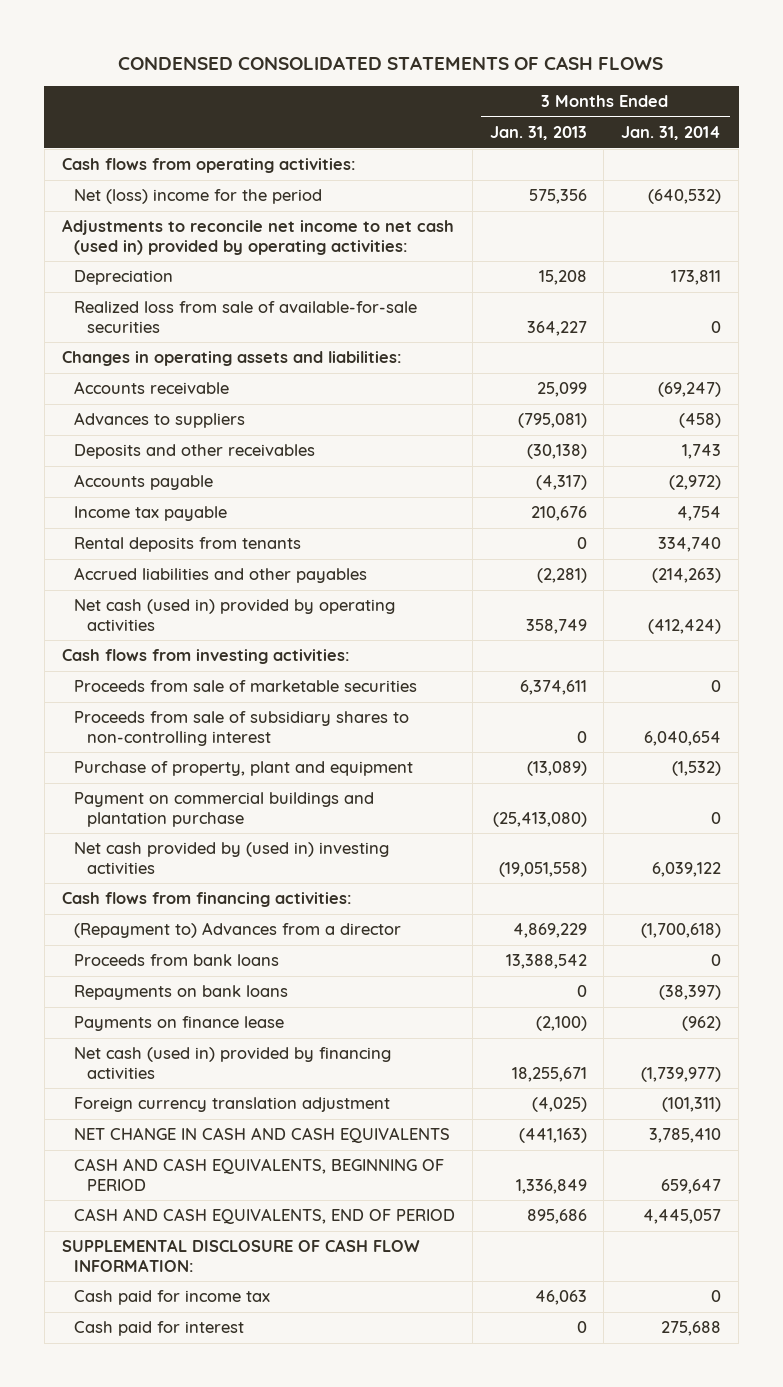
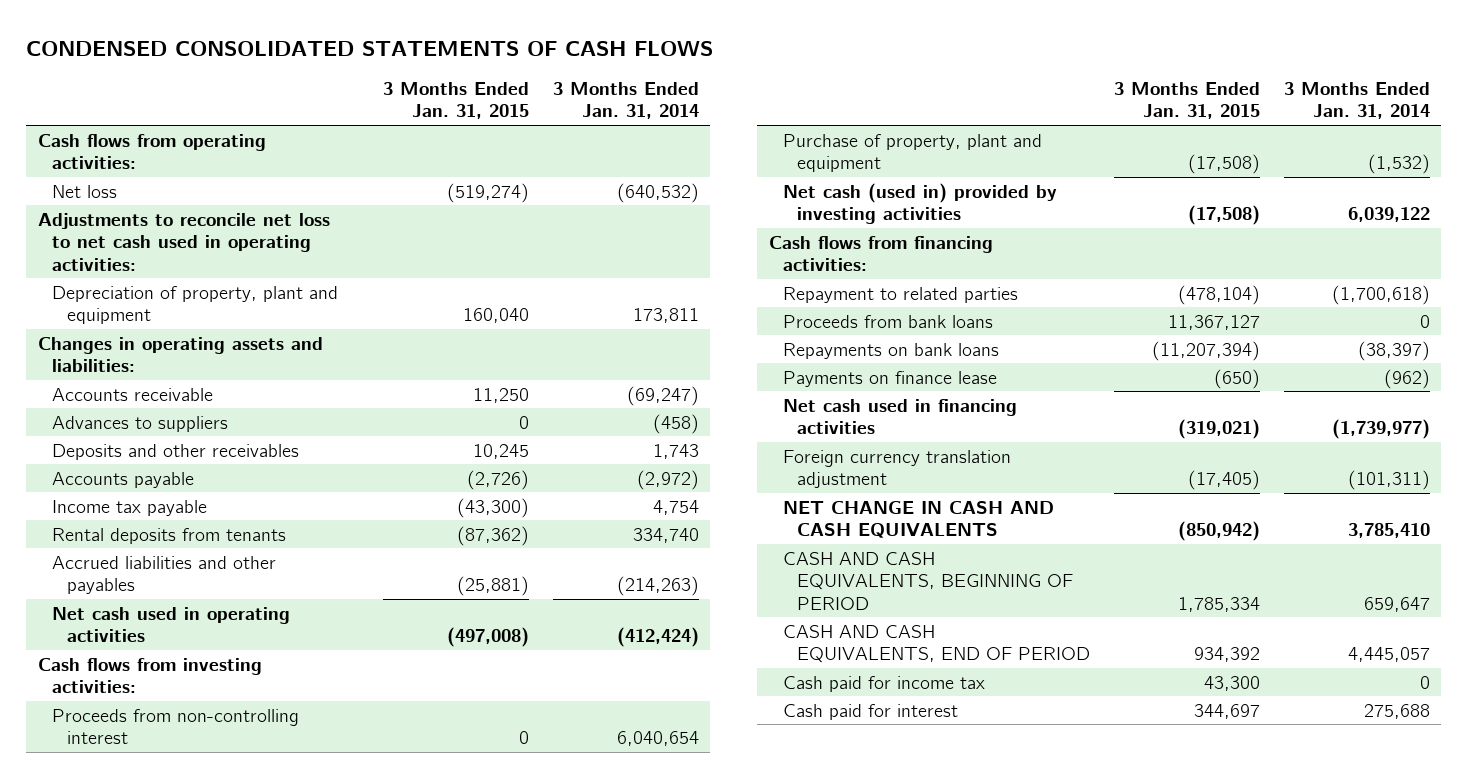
[489,126,587,141] Jan. 31, 2013 -> none
none -> [383,81,530,120] 3 Months Ended Jan. 31, 2015
[74,301,418,333] Realized loss from sale of available-for-sale securities -> none
[74,189,323,205] Net (loss) income for the period -> [52,184,118,198] Net loss
[61,219,454,255] Adjustments to reconcile net income to net cash (used in) provided by operating activities: -> [38,212,331,271] Adjustments to reconcile net loss to net cash used in operating activities:
[74,270,174,286] Depreciation -> [52,285,339,325] Depreciation of property, plant and equipment
[74,599,396,631] Net cash (used in) provided by operating activities -> [52,606,291,643] Net cash used in operating activities
[74,680,418,693] Proceeds from sale of marketable securities -> none
[74,711,410,746] Proceeds from sale of subsidiary shares to non-controlling interest -> [52,708,300,745] Proceeds from non-controlling interest
[74,792,375,827] Payment on commercial buildings and plantation purchase -> none
[74,842,390,874] Net cash provided by (used in) investing activities -> [783,182,1058,225] Net cash (used in) provided by investing activities
[74,922,402,939] (Repayment to) Advances from a director -> [783,286,1019,303] Repayment to related parties
[74,1047,392,1079] Net cash (used in) provided by financing activities -> [783,398,1018,435] Net cash used in financing activities
[61,1239,420,1272] SUPPLEMENTAL DISCLOSURE OF CASH FLOW INFORMATION: -> none

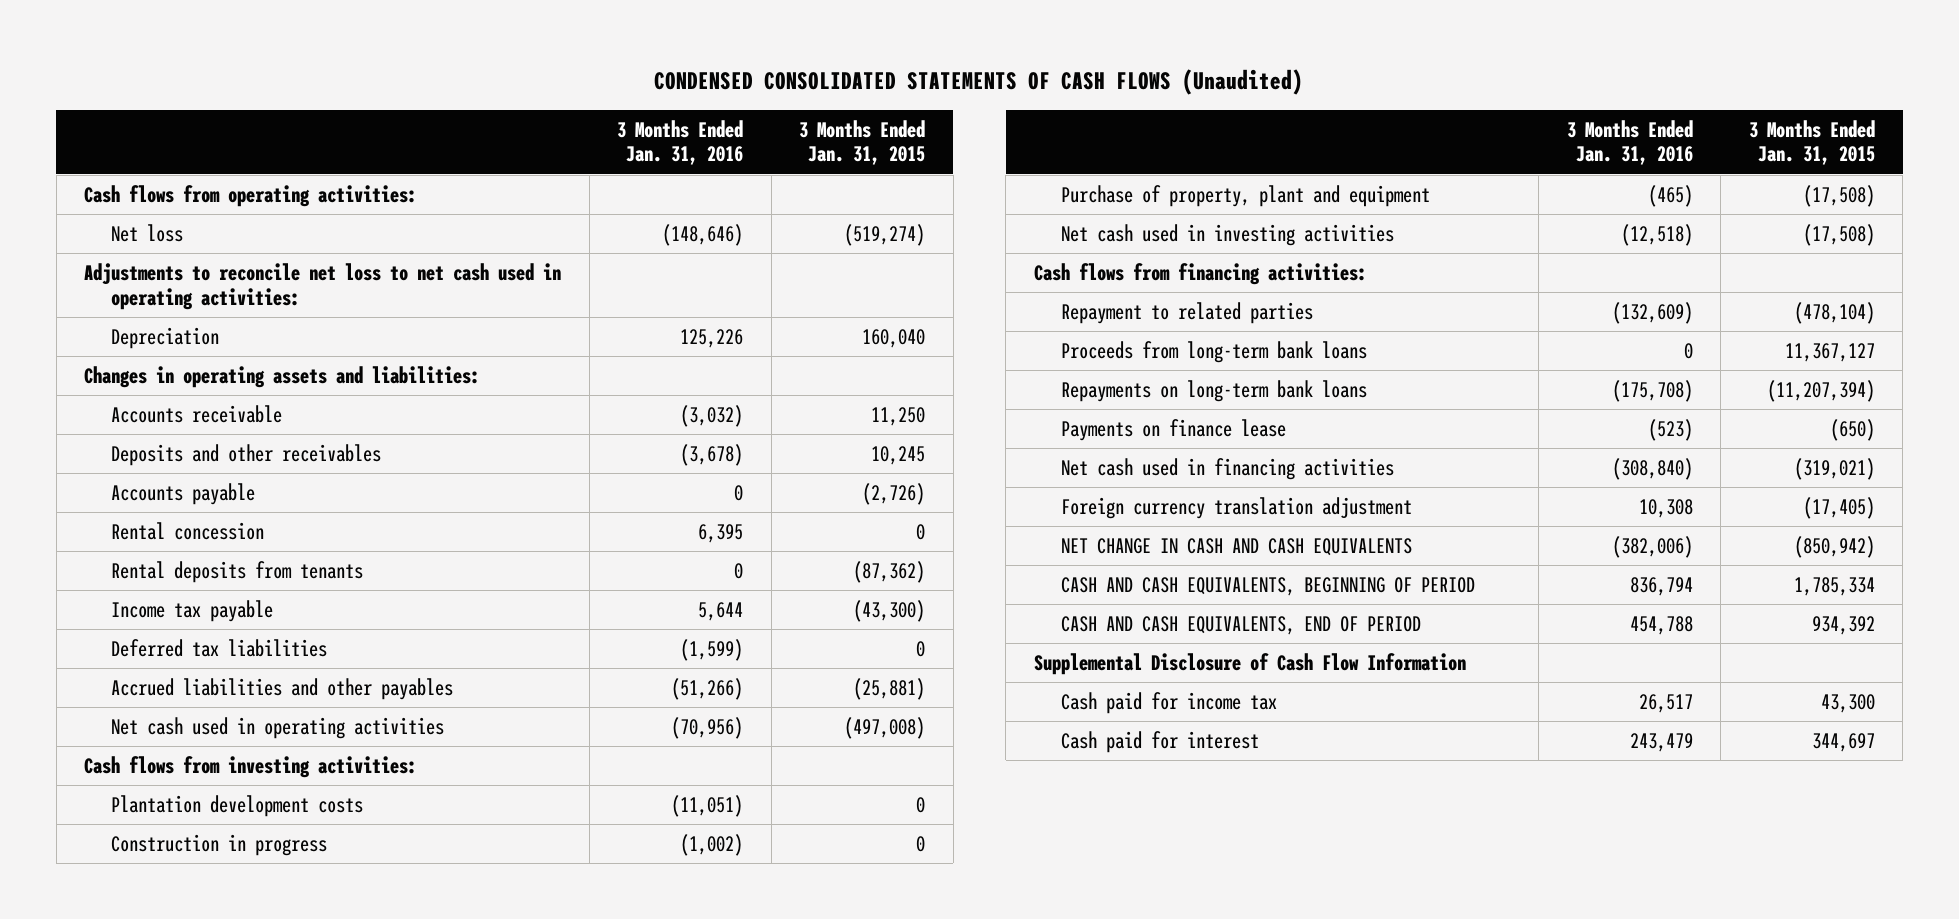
[26,40,714,56] CONDENSED CONSOLIDATED STATEMENTS OF CASH FLOWS -> [654,68,1304,95] CONDENSED CONSOLIDATED STATEMENTS OF CASH FLOWS (Unaudited)
[552,81,699,120] 3 Months Ended Jan. 31, 2014 -> none
none -> [617,119,744,166] 3 Months Ended Jan. 31, 2016
[52,285,339,325] Depreciation of property, plant and equipment -> [111,326,220,349] Depreciation
[52,415,229,432] Advances to suppliers -> none
none -> [111,521,265,540] Rental concession
[52,499,208,516] Income tax payable -> [111,599,274,622] Income tax payable
none -> [111,638,328,657] Deferred tax liabilities
[52,708,300,745] Proceeds from non-controlling interest -> none
none -> [111,794,364,817] Plantation development costs
none -> [111,833,328,856] Construction in progress
[783,182,1058,225] Net cash (used in) provided by investing activities -> [1061,223,1395,246] Net cash used in investing activities
[783,314,994,328] Proceeds from bank loans -> [1061,340,1368,363] Proceeds from long-term bank loans
[783,342,1000,359] Repayments on bank loans -> [1061,379,1368,402] Repayments on long-term bank loans
none -> [1033,652,1466,675] Supplemental Disclosure of Cash Flow Information

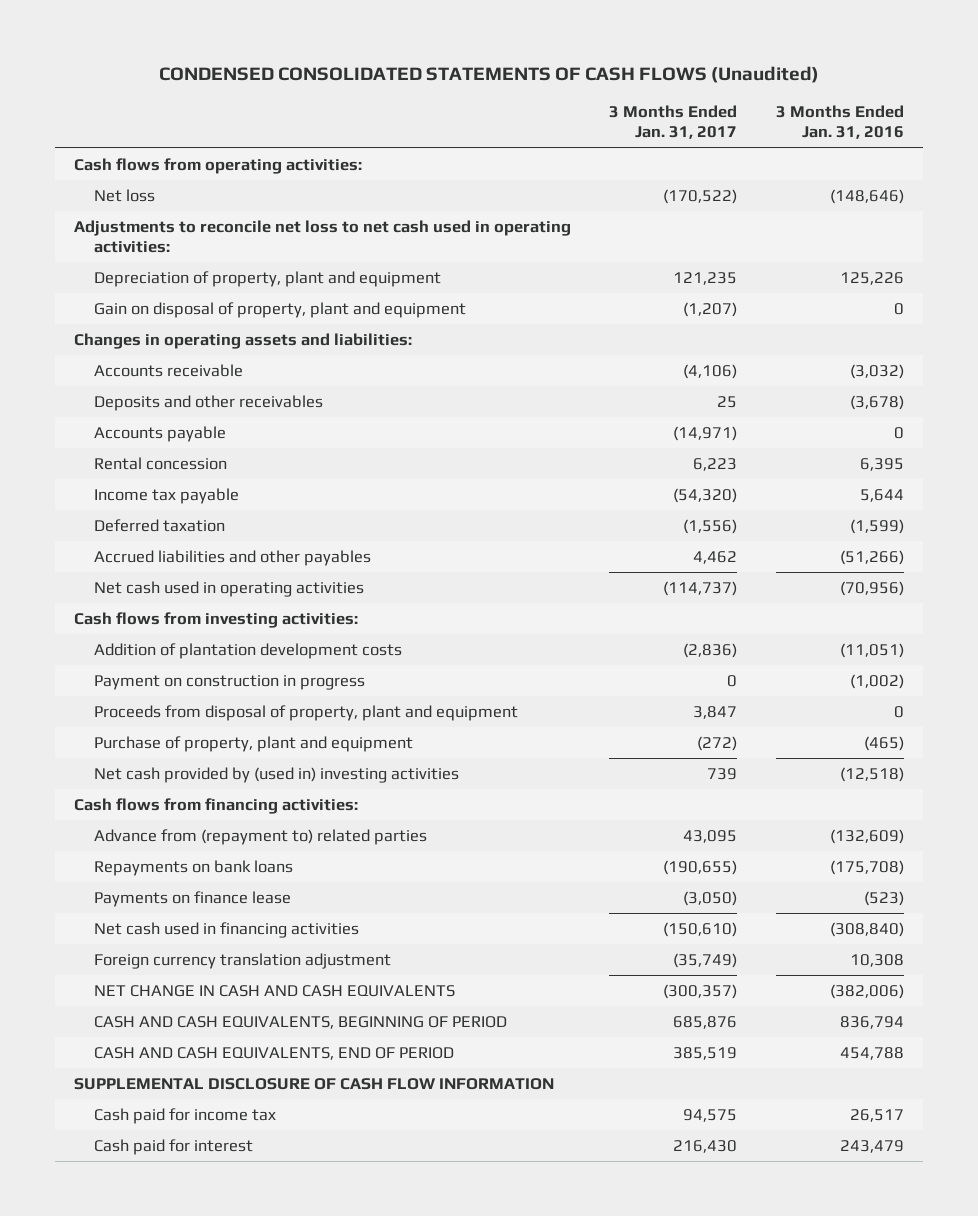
[799,119,926,166] 3 Months Ended Jan. 31, 2015 -> none
none -> [609,105,738,140] 3 Months Ended Jan. 31, 2017
[111,326,220,349] Depreciation -> [94,270,442,287] Depreciation of property, plant and equipment
none -> [94,301,467,318] Gain on disposal of property, plant and equipment
[111,560,364,583] Rental deposits from tenants -> none
[111,638,328,657] Deferred tax liabilities -> [94,518,226,532] Deferred taxation
[111,794,364,817] Plantation development costs -> [94,642,403,659] Addition of plantation development costs
[111,833,328,856] Construction in progress -> [94,674,366,690] Payment on construction in progress
none -> [94,704,519,721] Proceeds from disposal of property, plant and equipment
[1061,223,1395,246] Net cash used in investing activities -> [94,766,460,783] Net cash provided by (used in) investing activities
[1061,340,1368,363] Proceeds from long-term bank loans -> none
[1061,301,1314,324] Repayment to related parties -> [94,828,428,845] Advance from (repayment to) related parties
[1061,379,1368,402] Repayments on long-term bank loans -> [94,859,294,876] Repayments on bank loans
[1033,652,1466,675] Supplemental Disclosure of Cash Flow Information -> [73,1077,554,1090] SUPPLEMENTAL DISCLOSURE OF CASH FLOW INFORMATION

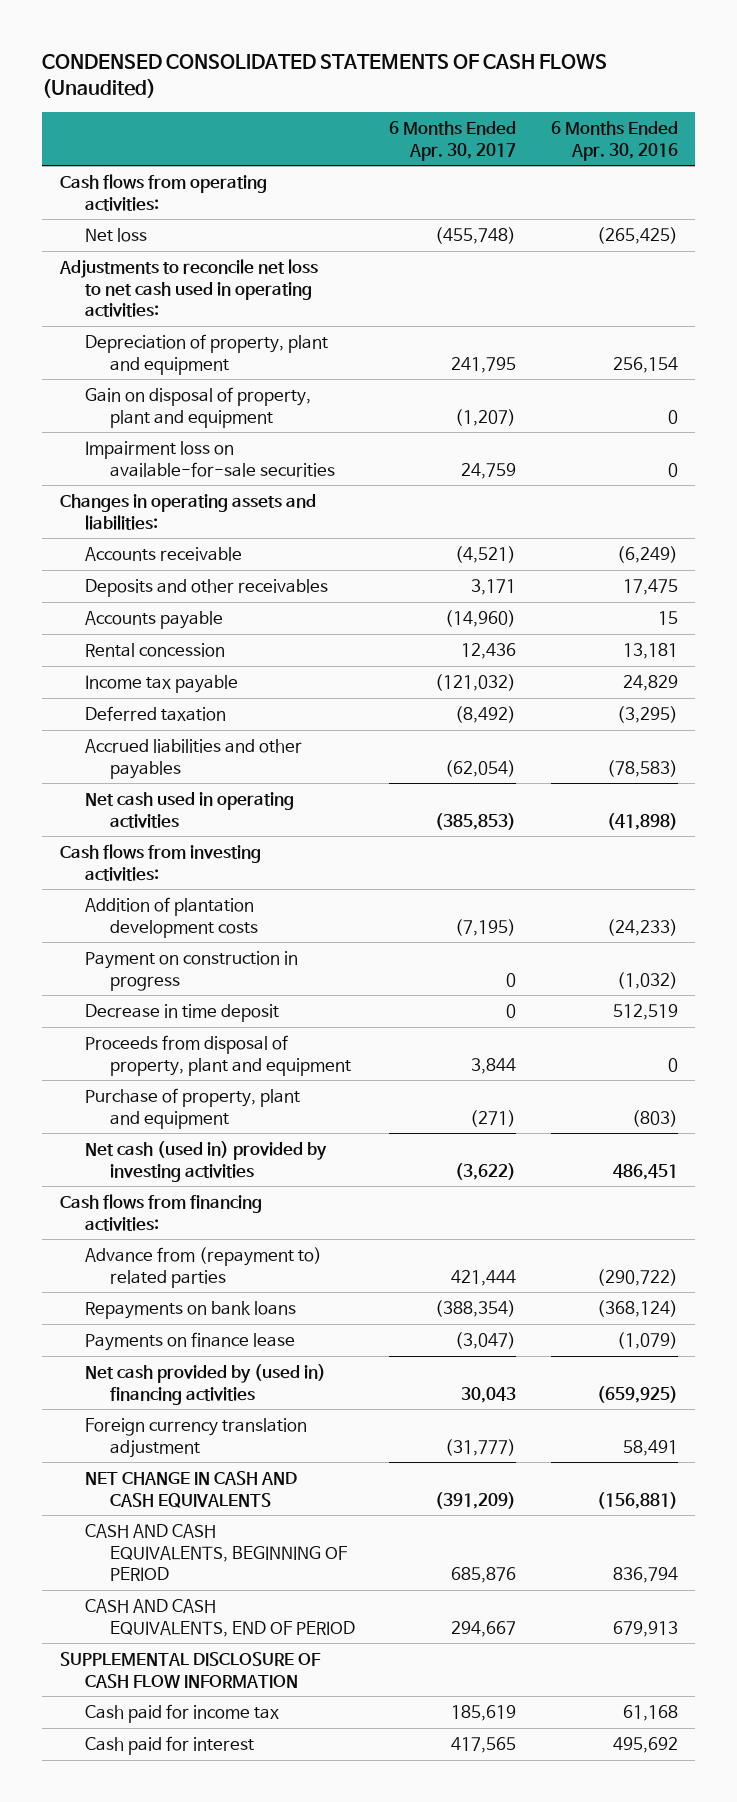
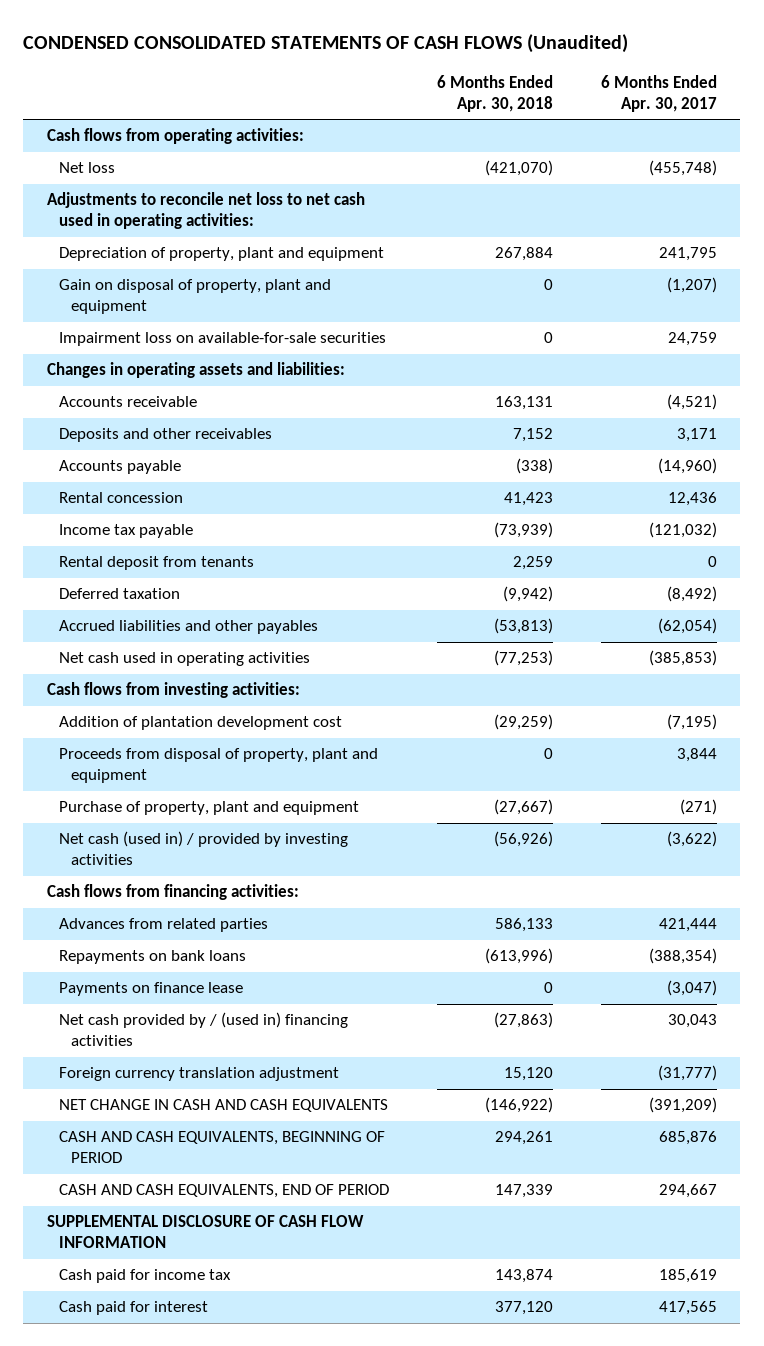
[550,120,678,161] 6 Months Ended Apr. 30, 2016 -> none
none -> [436,74,553,112] 6 Months Ended Apr. 30, 2018
none -> [59,556,255,571] Rental deposit from tenants
[84,950,298,991] Payment on construction in progress -> none
[84,1003,279,1022] Decrease in time deposit -> none
[84,896,258,938] Addition of plantation development costs -> [59,716,343,731] Addition of plantation development cost
[84,1140,327,1182] Net cash (used in) provided by investing activities -> [59,831,349,866] Net cash (used in) / provided by investing activities
[84,1246,322,1288] Advance from (repayment to) related parties -> [59,918,269,933] Advances from related parties
[84,1363,326,1405] Net cash provided by (used in) financing activities -> [59,1012,349,1047] Net cash provided by / (used in) financing activities

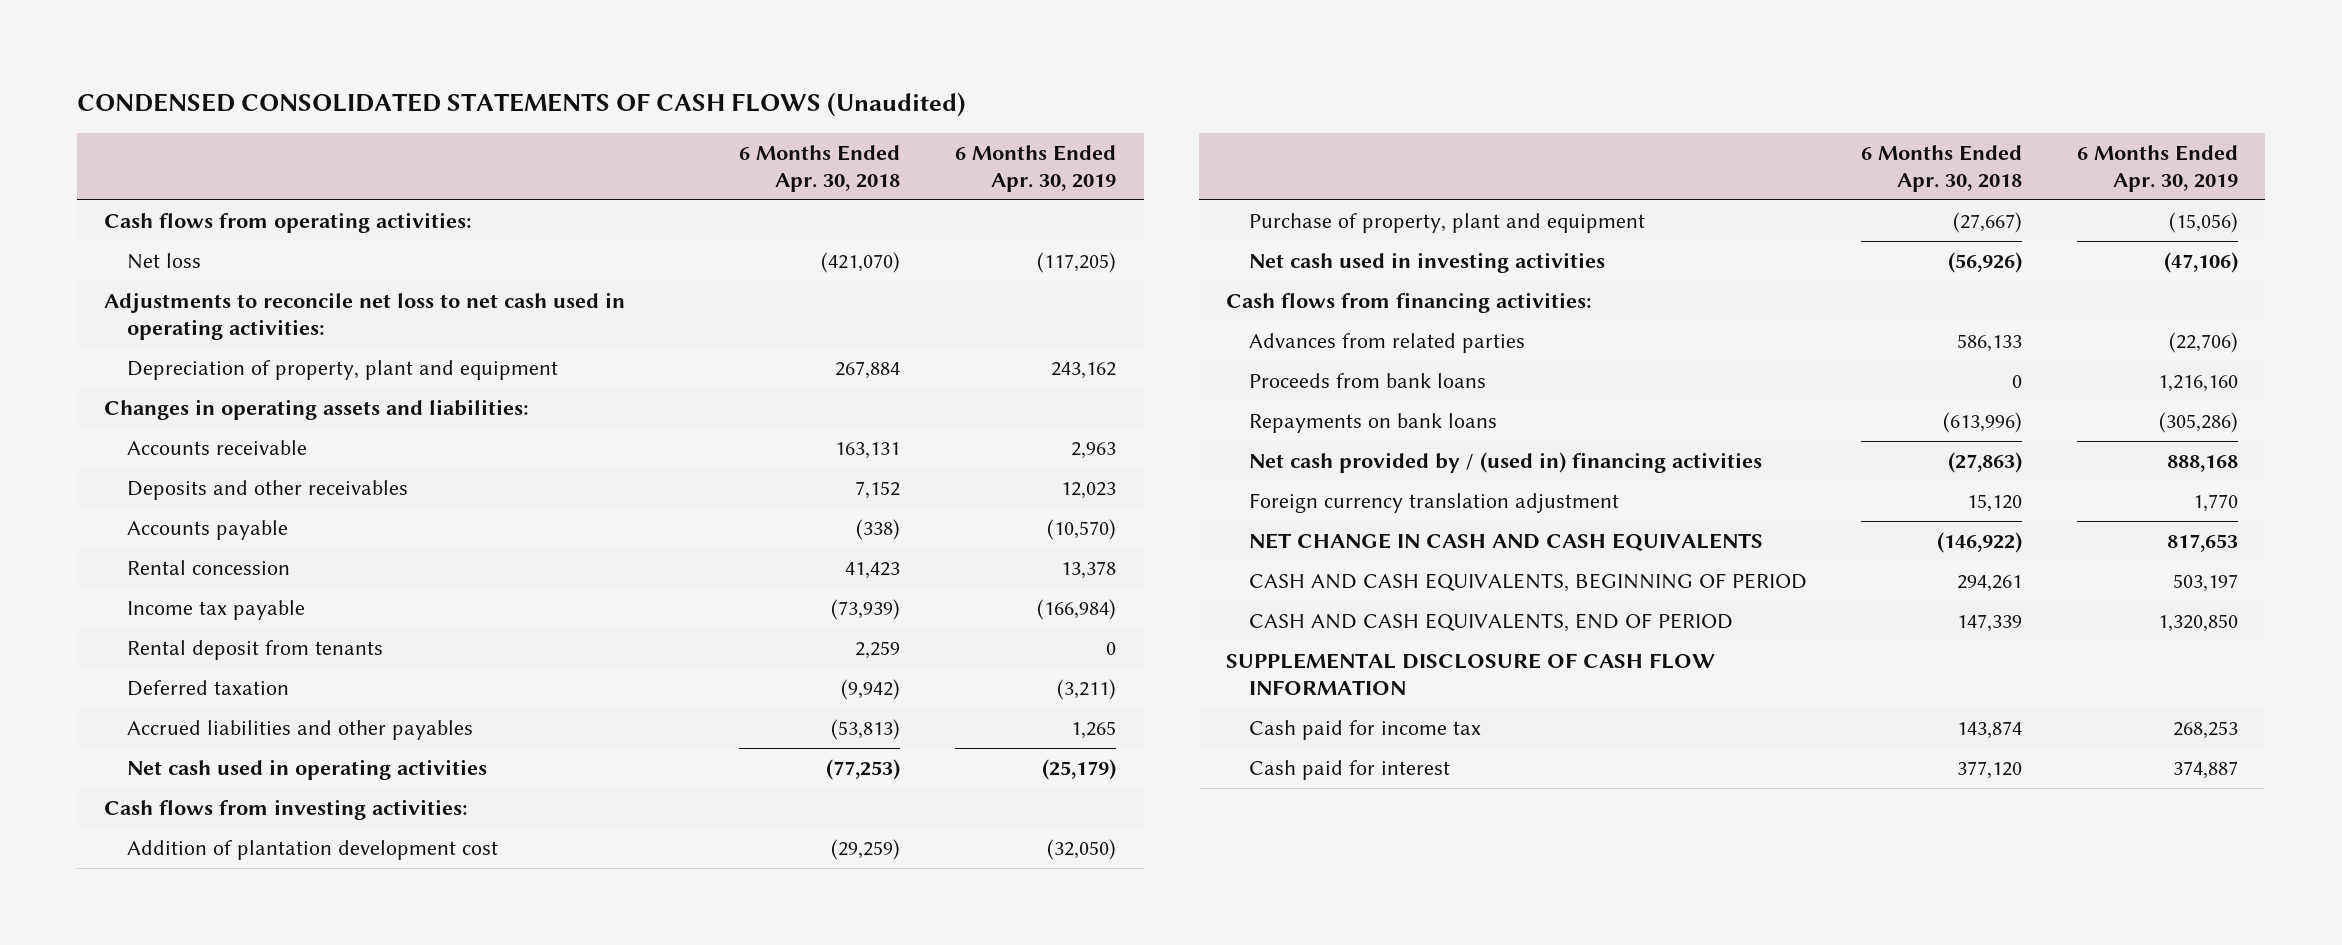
[600,74,717,112] 6 Months Ended Apr. 30, 2017 -> none
none -> [955,145,1117,192] 6 Months Ended Apr. 30, 2019
[59,279,332,315] Gain on disposal of property, plant and equipment -> none
[59,332,387,347] Impairment loss on available-for-sale securities -> none
[59,748,379,784] Proceeds from disposal of property, plant and equipment -> none
[59,831,349,866] Net cash (used in) / provided by investing activities -> [1248,252,1605,274] Net cash used in investing activities
none -> [1248,373,1486,389] Proceeds from bank loans
[59,982,244,997] Payments on finance lease -> none

